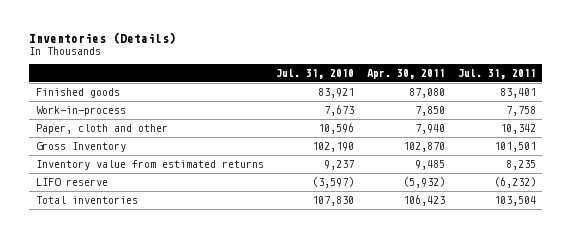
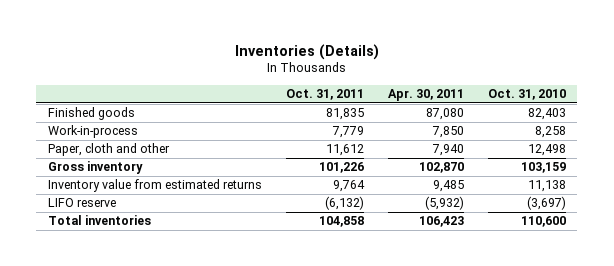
[276,68,355,79] Jul. 31, 2010 -> none
[457,68,536,79] Jul. 31, 2011 -> none
none -> [285,89,364,101] Oct. 31, 2011
none -> [487,89,566,101] Oct. 31, 2010
[35,142,126,153] Gross Inventory -> [48,161,144,175] Gross inventory

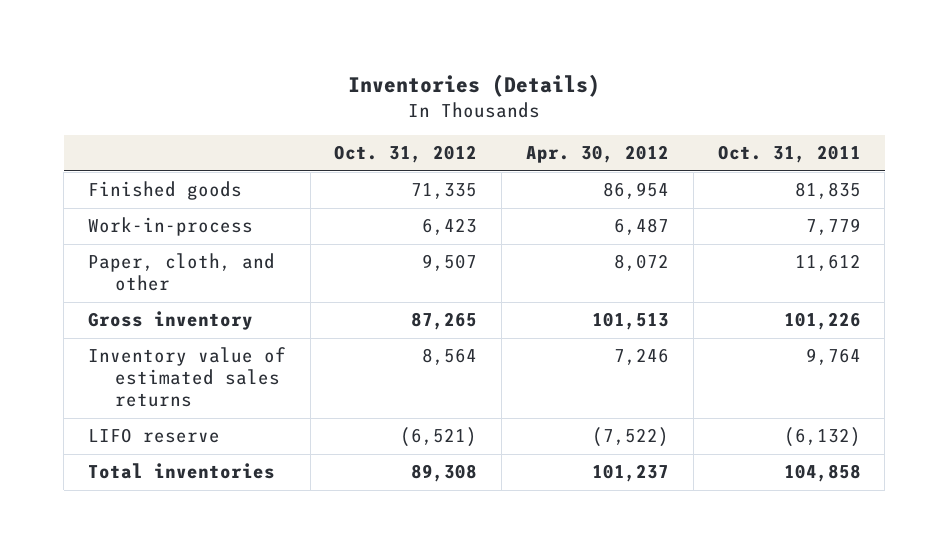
[387,89,464,102] Apr. 30, 2011 -> none
[487,89,566,101] Oct. 31, 2010 -> none
none -> [334,145,478,164] Oct. 31, 2012
none -> [526,145,670,164] Apr. 30, 2012
[48,143,171,157] Paper, cloth and other -> [87,253,275,292] Paper, cloth, and other
[48,179,263,193] Inventory value from estimated returns -> [87,347,286,408] Inventory value of estimated sales returns

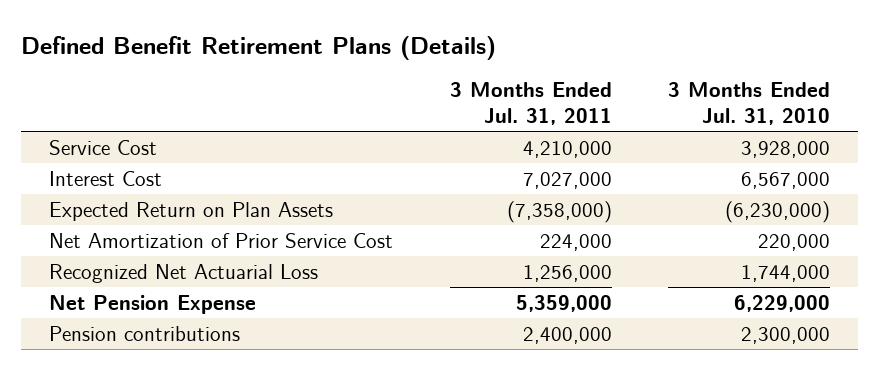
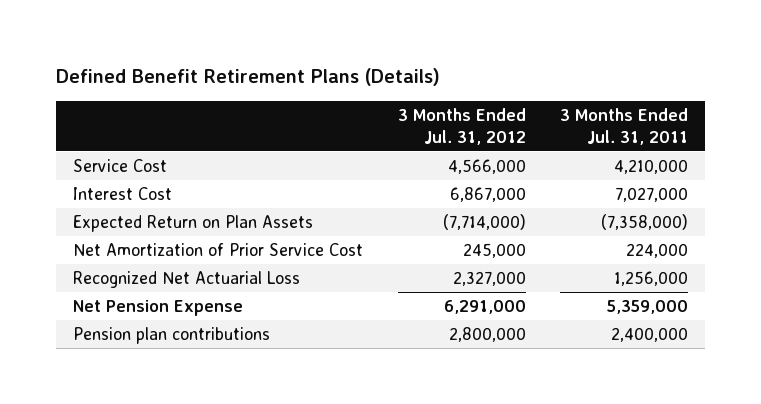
[668,82,831,125] 3 Months Ended Jul. 31, 2010 -> none
none -> [397,107,526,145] 3 Months Ended Jul. 31, 2012
[49,325,241,341] Pension contributions -> [73,326,271,344] Pension plan contributions

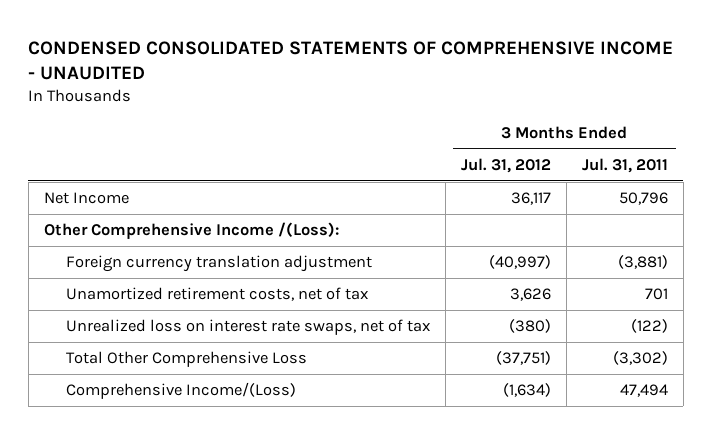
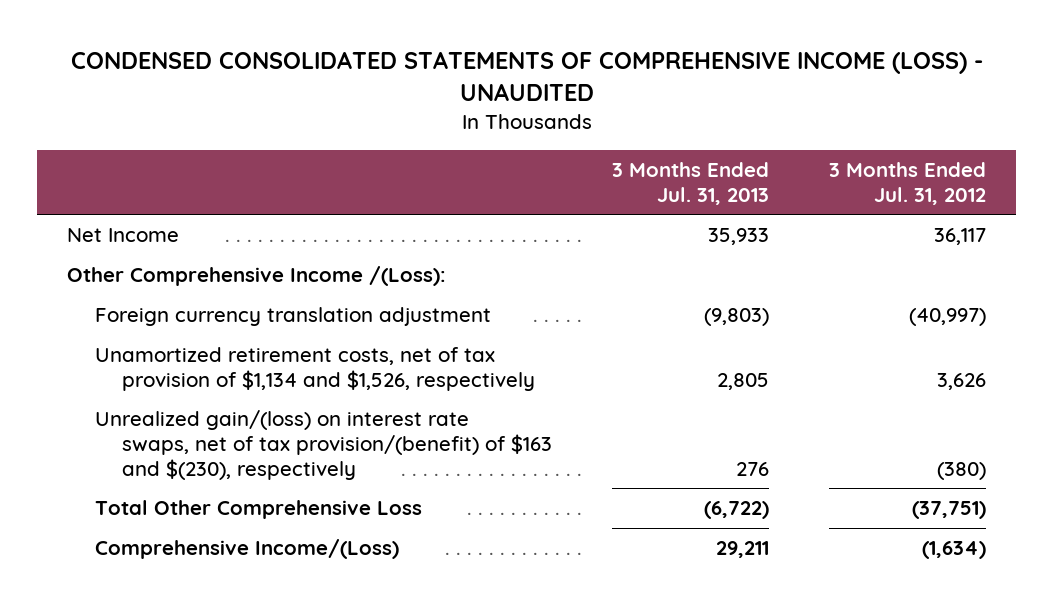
[28,40,674,81] CONDENSED CONSOLIDATED STATEMENTS OF COMPREHENSIVE INCOME - UNAUDITED -> [70,51,983,102] CONDENSED CONSOLIDATED STATEMENTS OF COMPREHENSIVE INCOME (LOSS) - UNAUDITED
[581,157,668,173] Jul. 31, 2011 -> none
none -> [611,161,769,205] 3 Months Ended Jul. 31, 2013
[65,286,368,301] Unamortized retirement costs, net of tax -> [94,347,535,391] Unamortized retirement costs, net of tax provision of $1,134 and $1,526, respectively
[65,318,430,335] Unrealized loss on interest rate swaps, net of tax -> [94,410,552,480] Unrealized gain/(loss) on interest rate swaps, net of tax provision/(benefit) of $163 and $(230), respectively

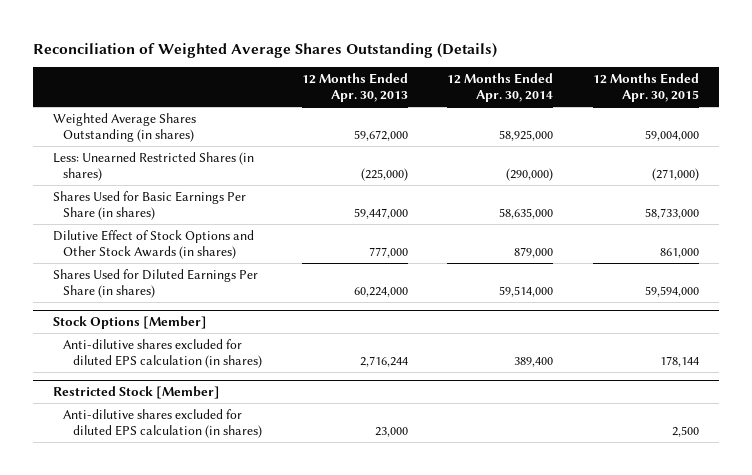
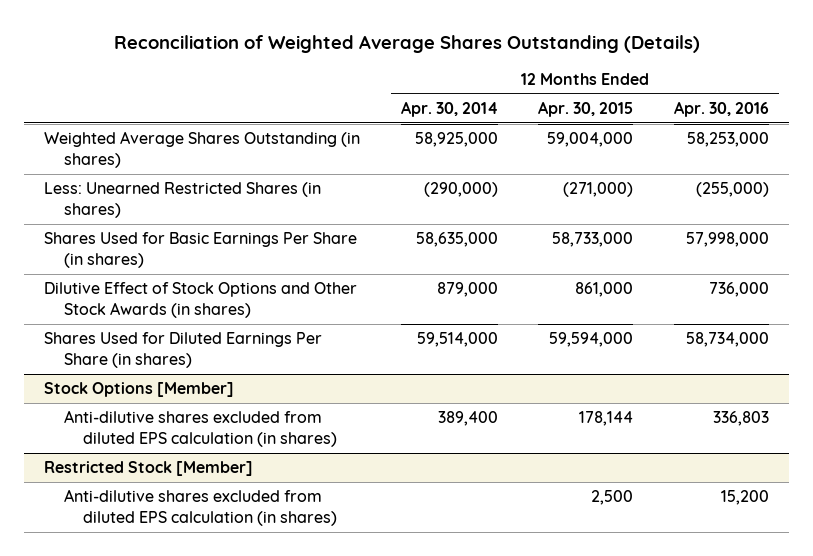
[301,72,408,103] 12 Months Ended Apr. 30, 2013 -> none
none -> [673,101,769,118] Apr. 30, 2016
[62,338,263,369] Anti-dilutive shares excluded for diluted EPS calculation (in shares) -> [63,410,338,447] Anti-dilutive shares excluded from diluted EPS calculation (in shares)
[62,408,263,439] Anti-dilutive shares excluded for diluted EPS calculation (in shares) -> [63,489,338,526] Anti-dilutive shares excluded from diluted EPS calculation (in shares)

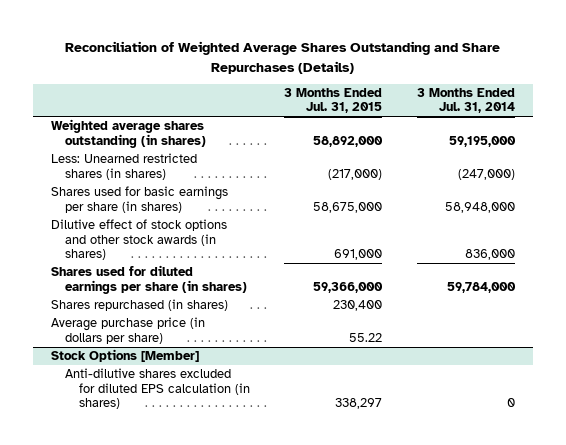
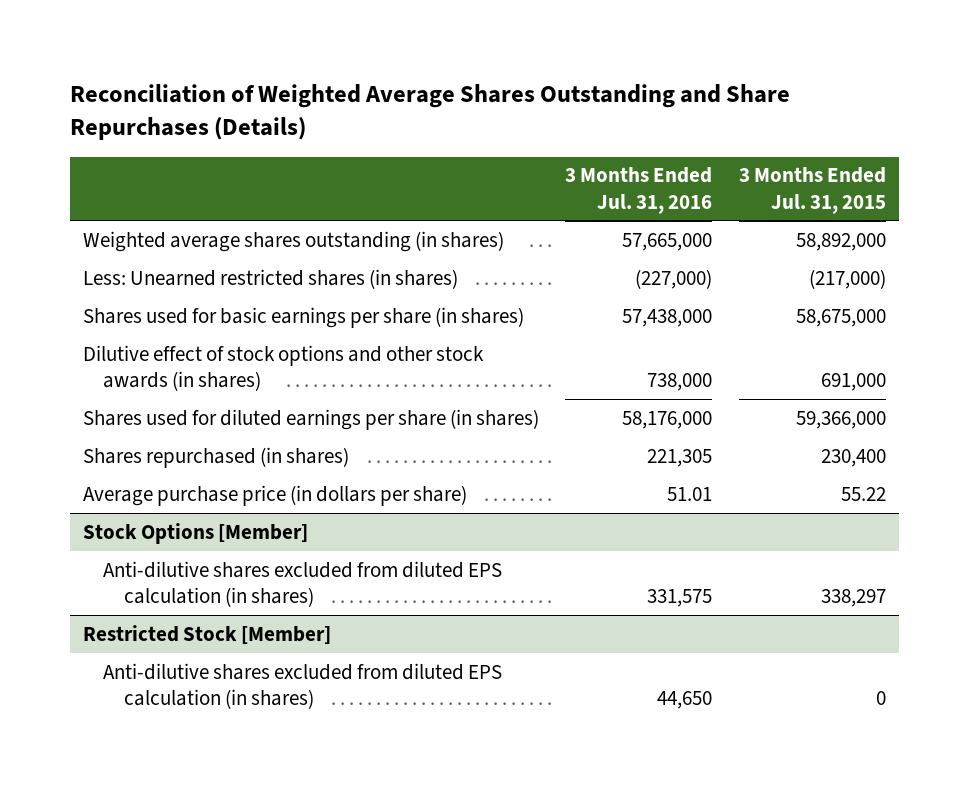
[417,88,516,114] 3 Months Ended Jul. 31, 2014 -> none
none -> [565,167,713,214] 3 Months Ended Jul. 31, 2016
[64,368,250,409] Anti-dilutive shares excluded for diluted EPS calculation (in shares) -> [103,560,503,608] Anti-dilutive shares excluded from diluted EPS calculation (in shares)
none -> [82,624,331,644] Restricted Stock [Member]
none -> [103,662,503,710] Anti-dilutive shares excluded from diluted EPS calculation (in shares)

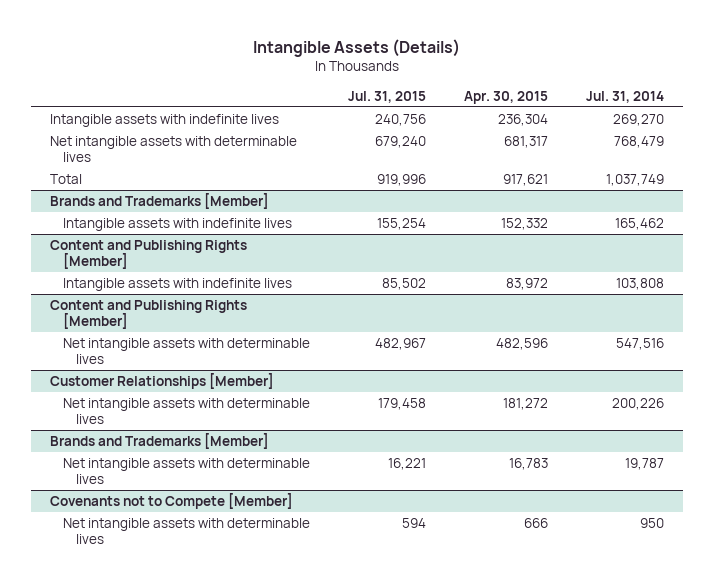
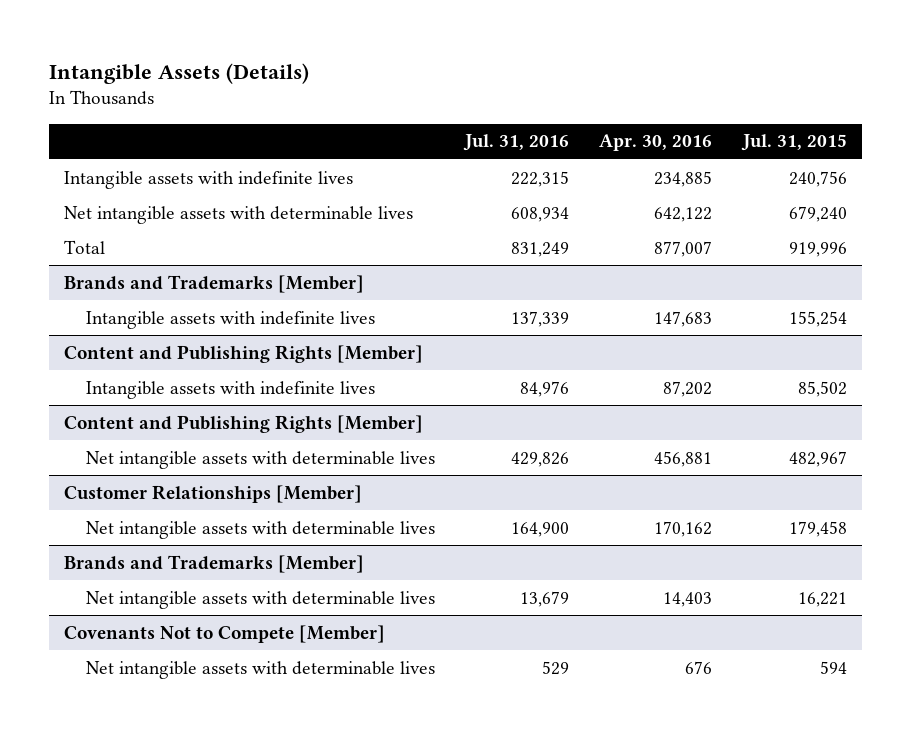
[464,90,549,104] Apr. 30, 2015 -> none
[586,90,665,103] Jul. 31, 2014 -> none
none -> [462,134,569,152] Jul. 31, 2016
none -> [599,134,713,152] Apr. 30, 2016
[50,492,294,509] Covenants not to Compete [Member] -> [63,624,385,643] Covenants Not to Compete [Member]

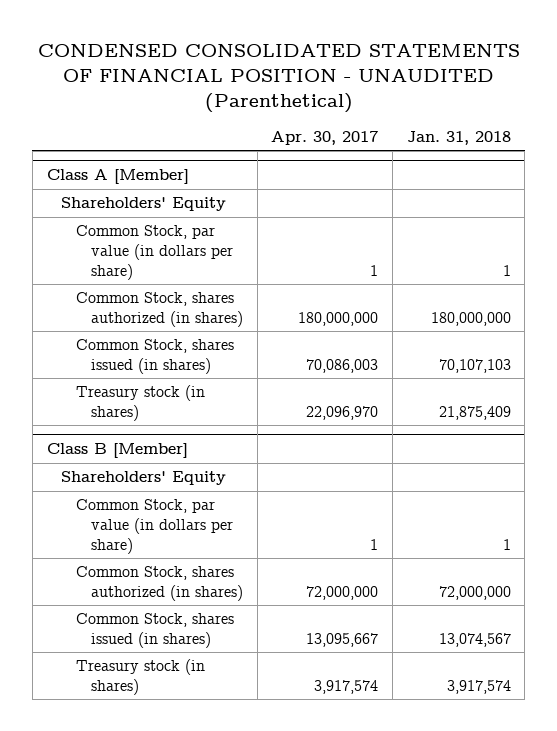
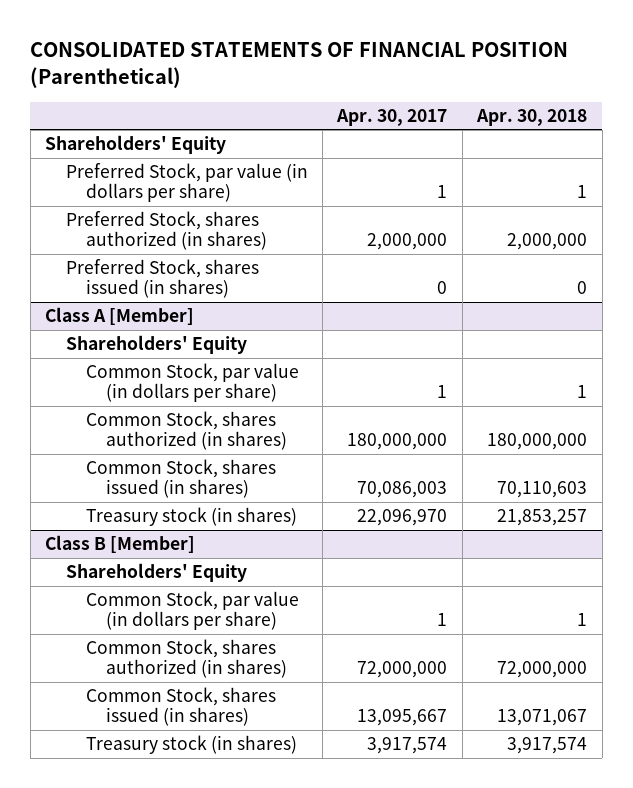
[37,44,520,113] CONDENSED CONSOLIDATED STATEMENTS OF FINANCIAL POSITION - UNAUDITED (Parenthetical) -> [30,42,569,89] CONSOLIDATED STATEMENTS OF FINANCIAL POSITION (Parenthetical)
[406,130,511,145] Jan. 31, 2018 -> none
none -> [476,108,588,126] Apr. 30, 2018
none -> [45,135,227,155] Shareholders' Equity
none -> [65,163,308,203] Preferred Stock, par value (in dollars per share)
none -> [65,211,267,251] Preferred Stock, shares authorized (in shares)
none -> [65,259,259,299] Preferred Stock, shares issued (in shares)

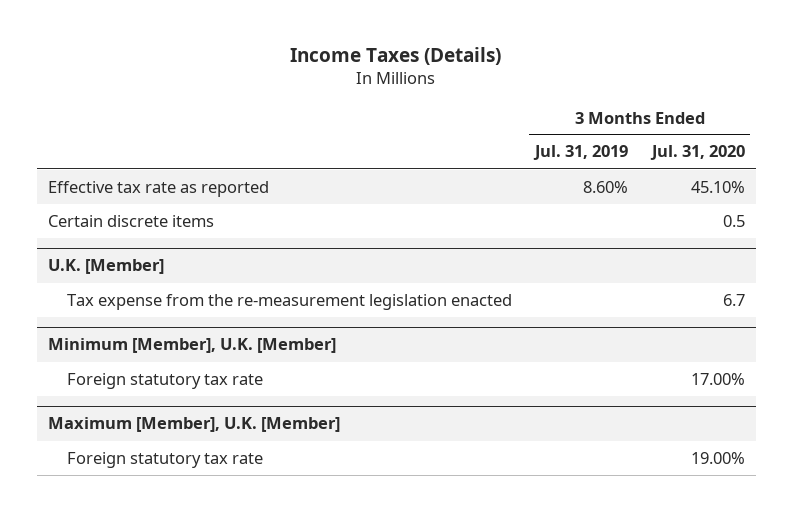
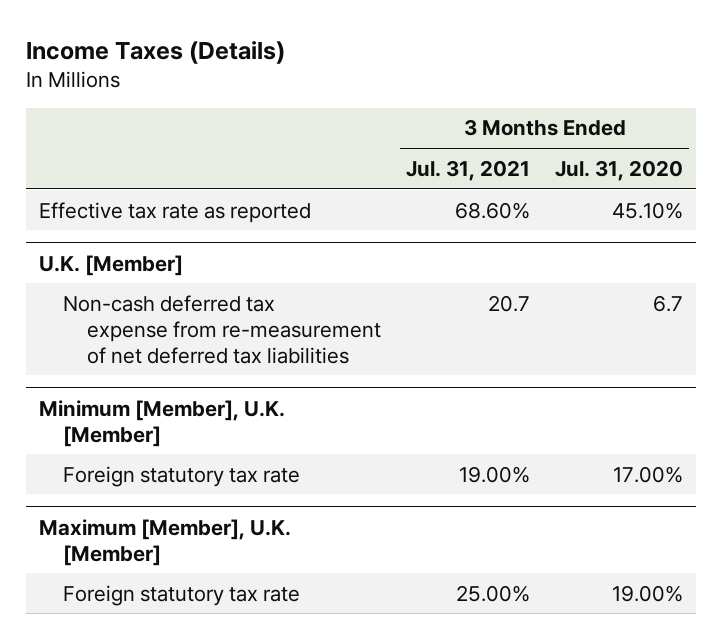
[533,145,629,161] Jul. 31, 2019 -> none
none -> [406,159,531,181] Jul. 31, 2021
[48,214,215,227] Certain discrete items -> none
[66,293,512,310] Tax expense from the re-measurement legislation enacted -> [63,294,382,364] Non-cash deferred tax expense from re-measurement of net deferred tax liabilities

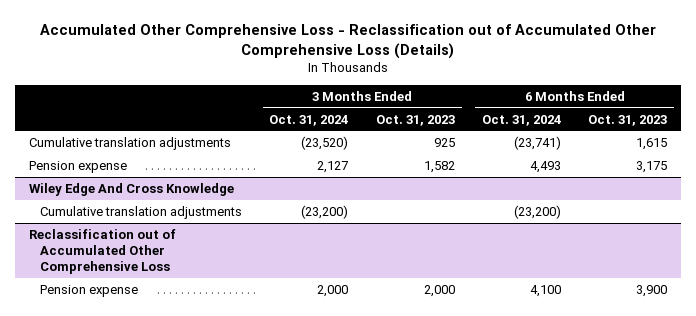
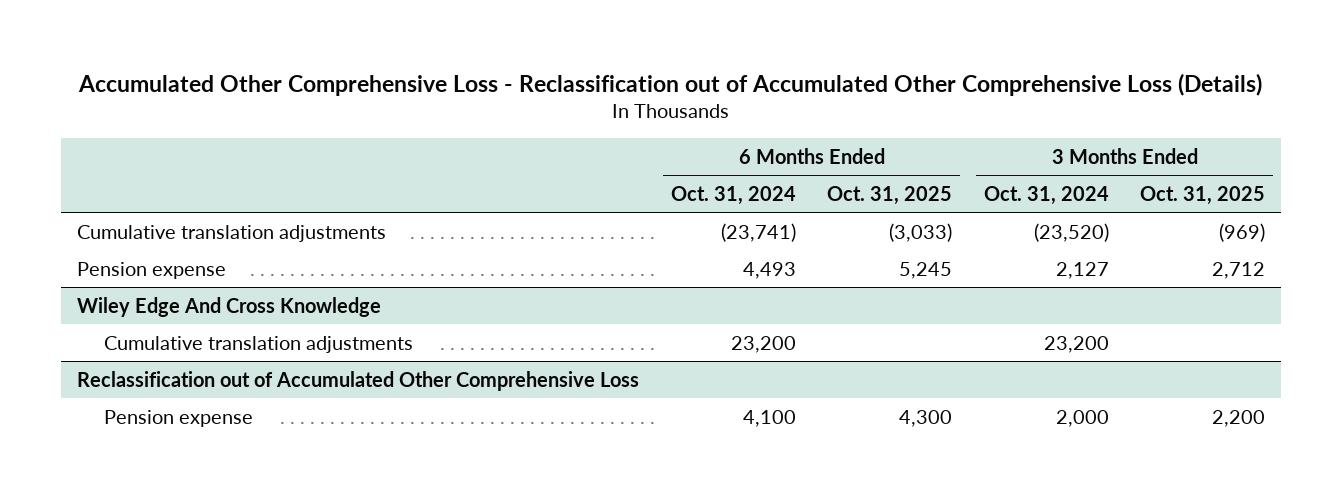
[375,114,455,126] Oct. 31, 2023 -> none
[588,114,668,126] Oct. 31, 2023 -> none
none -> [827,185,953,205] Oct. 31, 2025
none -> [1140,185,1266,205] Oct. 31, 2025
[301,204,349,219] (23,200) -> [1043,335,1109,353] 23,200
[514,204,562,219] (23,200) -> [730,335,796,353] 23,200

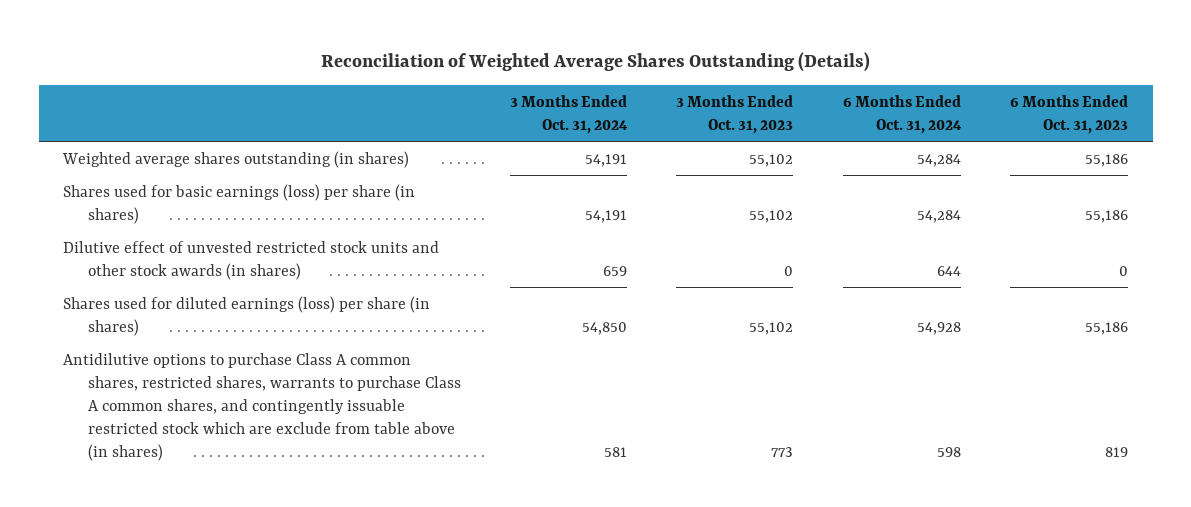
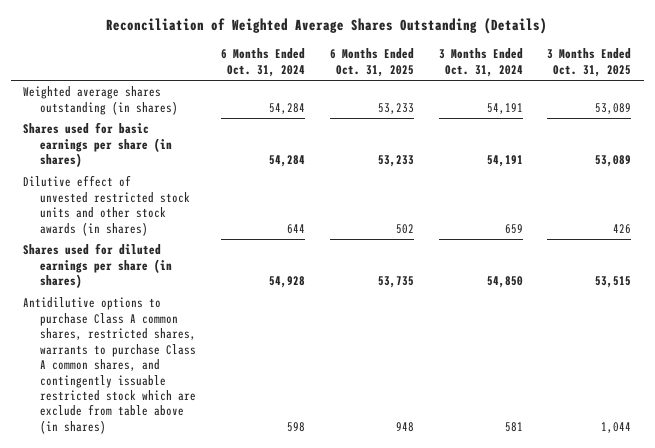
[676,94,794,134] 3 Months Ended Oct. 31, 2023 -> none
[1010,94,1129,134] 6 Months Ended Oct. 31, 2023 -> none
none -> [329,48,414,77] 6 Months Ended Oct. 31, 2025
none -> [547,48,632,77] 3 Months Ended Oct. 31, 2025
[63,183,416,224] Shares used for basic earnings (loss) per share (in shares) -> [23,122,172,168] Shares used for basic earnings per share (in shares)
[63,295,431,336] Shares used for diluted earnings (loss) per share (in shares) -> [23,243,172,289] Shares used for diluted earnings per share (in shares)

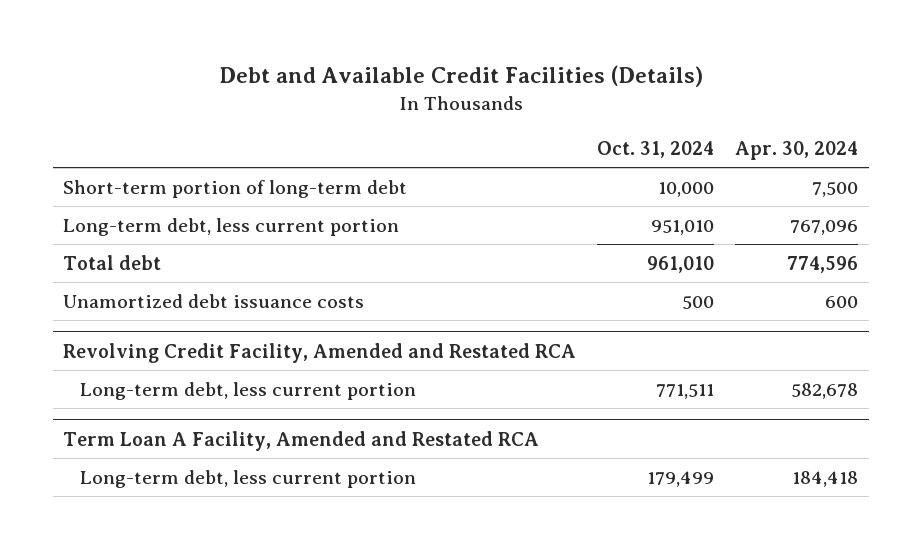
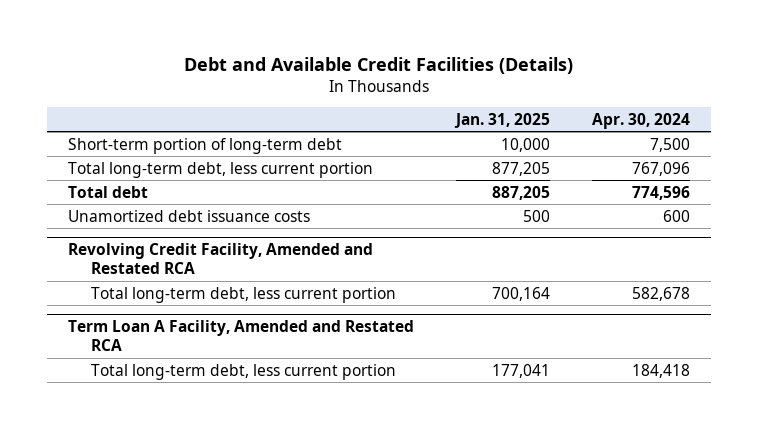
[597,141,715,159] Oct. 31, 2024 -> none
none -> [453,112,550,128] Jan. 31, 2025
[63,217,400,236] Long-term debt, less current portion -> [67,161,373,178] Total long-term debt, less current portion
[80,381,417,400] Long-term debt, less current portion -> [90,286,396,303] Total long-term debt, less current portion
[80,469,417,488] Long-term debt, less current portion -> [90,363,396,380] Total long-term debt, less current portion

